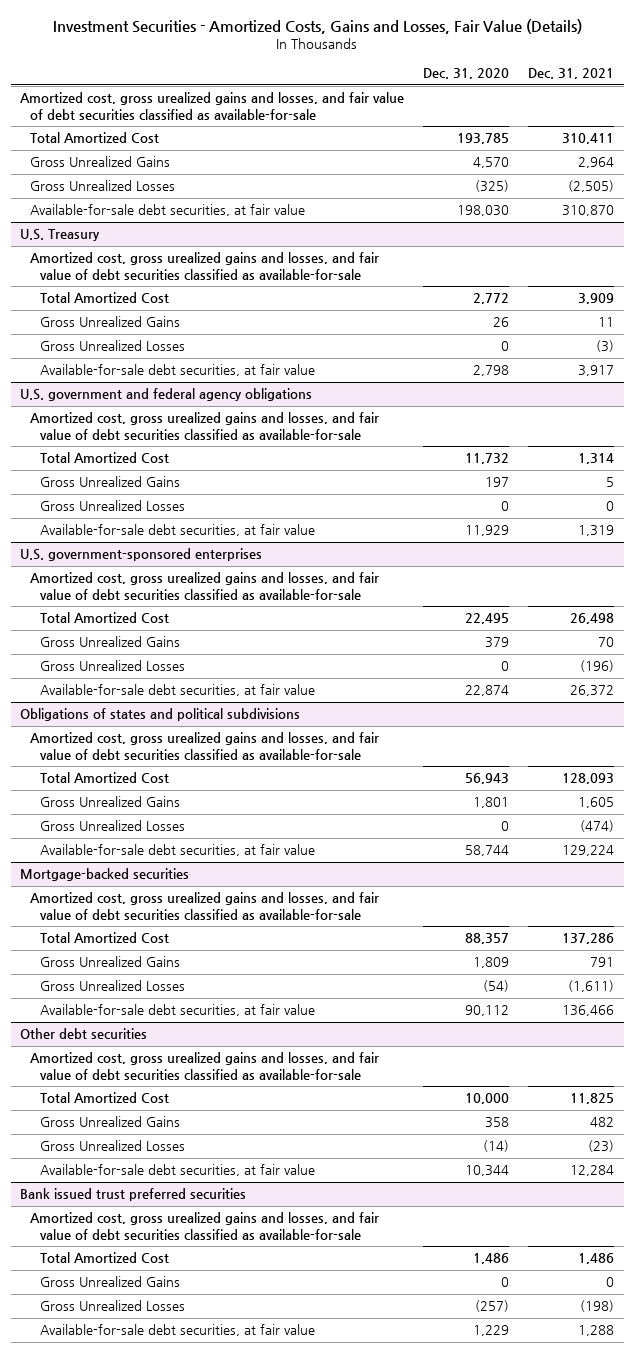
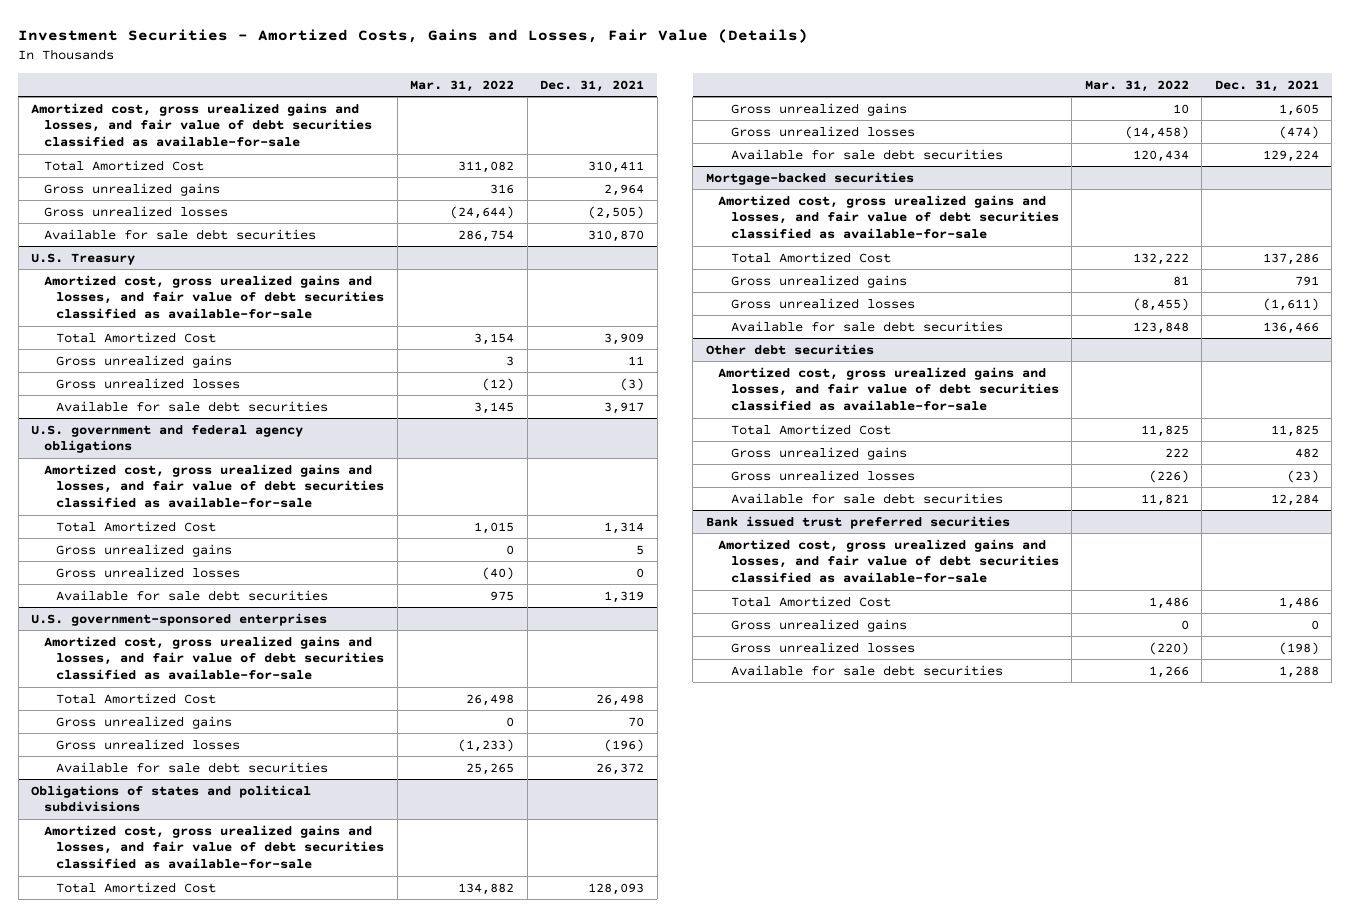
[423,68,510,80] Dec. 31, 2020 -> none
none -> [410,79,515,92] Mar. 31, 2022
[30,156,171,168] Gross Unrealized Gains -> [43,182,220,196] Gross unrealized gains
[30,180,176,192] Gross Unrealized Losses -> [43,205,228,217] Gross unrealized losses
[30,204,306,217] Available-for-sale debt securities, at fair value -> [43,228,316,240] Available for sale debt securities
[40,316,181,328] Gross Unrealized Gains -> [55,354,232,368] Gross unrealized gains
[40,340,186,352] Gross Unrealized Losses -> [55,377,240,389] Gross unrealized losses
[40,364,316,377] Available-for-sale debt securities, at fair value -> [55,400,328,412] Available for sale debt securities
[40,476,181,488] Gross Unrealized Gains -> [55,543,232,557] Gross unrealized gains
[40,500,186,512] Gross Unrealized Losses -> [55,566,240,578] Gross unrealized losses
[40,524,316,537] Available-for-sale debt securities, at fair value -> [55,589,328,601] Available for sale debt securities
[40,636,181,648] Gross Unrealized Gains -> [55,715,232,729] Gross unrealized gains
[40,660,186,672] Gross Unrealized Losses -> [55,738,240,750] Gross unrealized losses
[40,684,316,697] Available-for-sale debt securities, at fair value -> [55,761,328,773] Available for sale debt securities
[40,796,181,808] Gross Unrealized Gains -> [730,102,907,116] Gross unrealized gains
[40,820,186,832] Gross Unrealized Losses -> [730,125,915,137] Gross unrealized losses
[40,844,316,857] Available-for-sale debt securities, at fair value -> [730,148,1003,160] Available for sale debt securities
[40,956,181,968] Gross Unrealized Gains -> [730,274,907,288] Gross unrealized gains
[40,980,186,992] Gross Unrealized Losses -> [730,297,915,309] Gross unrealized losses
[40,1004,316,1017] Available-for-sale debt securities, at fair value -> [730,320,1003,332] Available for sale debt securities
[40,1116,181,1128] Gross Unrealized Gains -> [730,446,907,460] Gross unrealized gains
[40,1140,186,1152] Gross Unrealized Losses -> [730,469,915,481] Gross unrealized losses
[40,1164,316,1177] Available-for-sale debt securities, at fair value -> [730,492,1003,504] Available for sale debt securities
[40,1276,181,1288] Gross Unrealized Gains -> [730,618,907,632] Gross unrealized gains
[40,1300,186,1312] Gross Unrealized Losses -> [730,641,915,653] Gross unrealized losses
[40,1324,316,1337] Available-for-sale debt securities, at fair value -> [730,664,1003,676] Available for sale debt securities

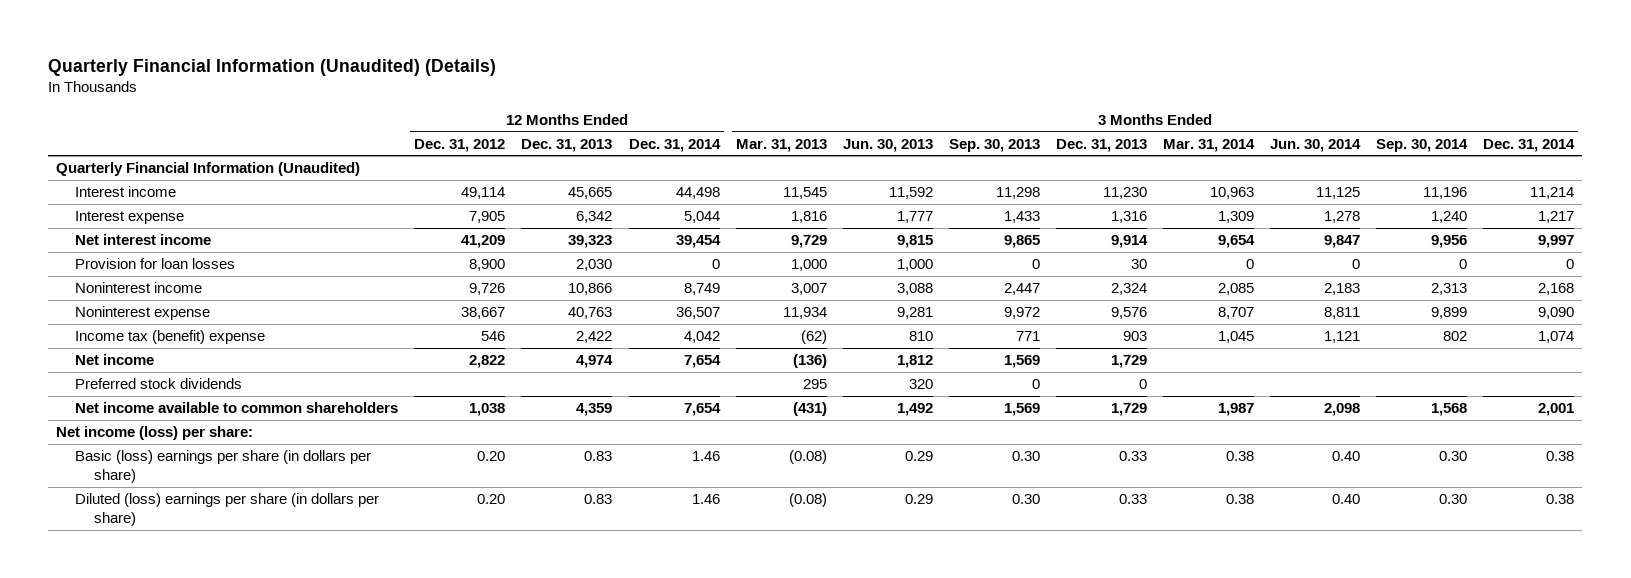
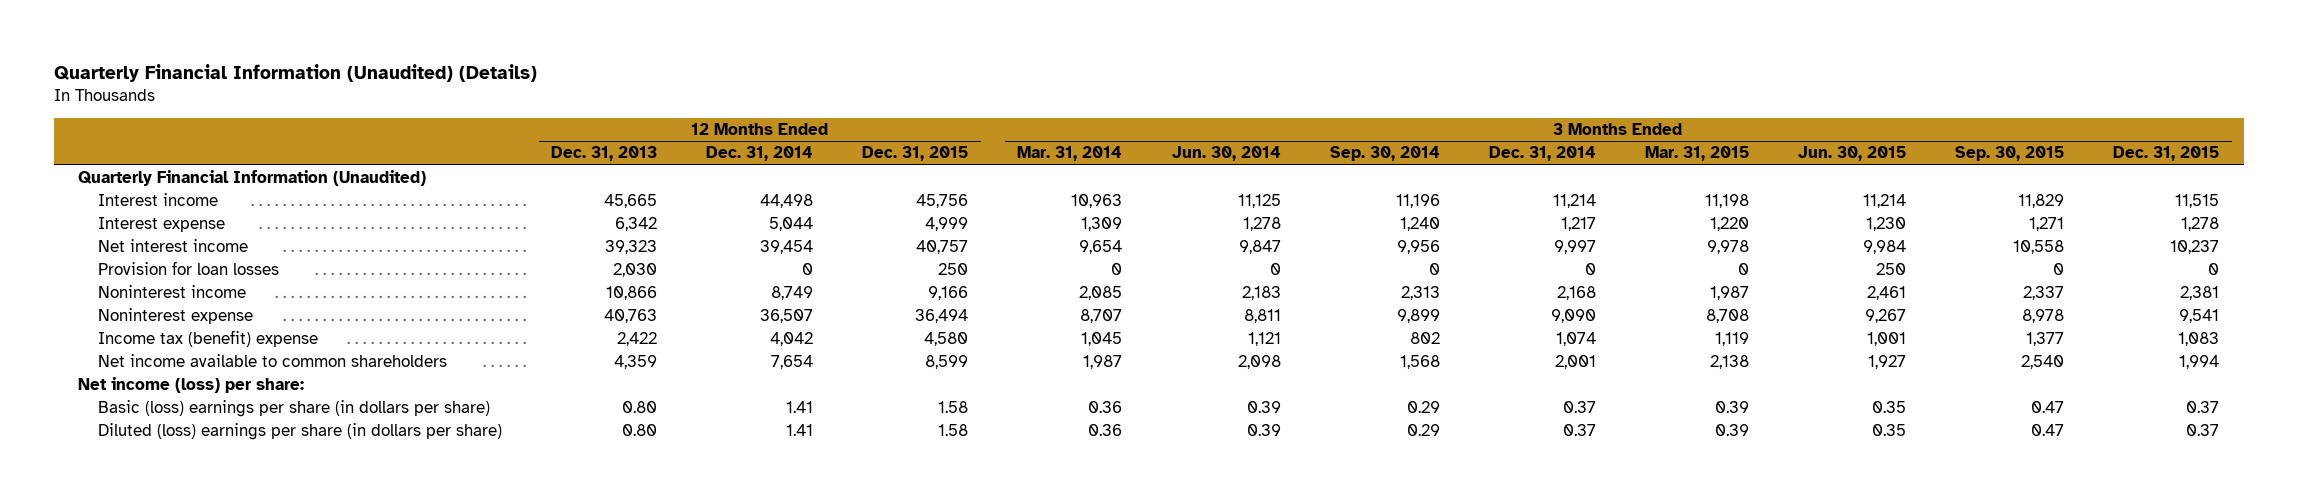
[414,138,506,152] Dec. 31, 2012 -> none
[735,138,827,152] Mar. 31, 2013 -> none
[842,138,933,152] Jun. 30, 2013 -> none
[948,138,1040,152] Sep. 30, 2013 -> none
[1055,138,1147,152] Dec. 31, 2013 -> none
none -> [862,146,969,162] Dec. 31, 2015
none -> [1644,146,1749,162] Mar. 31, 2015
none -> [1798,146,1907,162] Jun. 30, 2015
none -> [1955,146,2065,162] Sep. 30, 2015
none -> [2113,146,2220,162] Dec. 31, 2015
[75,354,155,366] Net income -> none
[75,378,243,390] Preferred stock dividends -> none
[584,451,613,462] 0.83 -> [622,401,658,414] 0.80
[691,451,720,462] 1.46 -> [786,401,814,414] 1.41
[1226,451,1255,462] 0.38 -> [1088,401,1123,414] 0.36
[1332,451,1361,462] 0.40 -> [1246,401,1281,414] 0.39
[1439,451,1468,462] 0.30 -> [1406,401,1440,414] 0.29
[1546,451,1575,462] 0.38 -> [1562,401,1596,414] 0.37
[584,494,613,505] 0.83 -> [622,424,658,437] 0.80
[691,494,720,505] 1.46 -> [786,424,814,437] 1.41
[1226,494,1255,505] 0.38 -> [1088,424,1123,437] 0.36
[1332,494,1361,505] 0.40 -> [1246,424,1281,437] 0.39
[1439,494,1468,505] 0.30 -> [1406,424,1440,437] 0.29
[1546,494,1575,505] 0.38 -> [1562,424,1596,437] 0.37

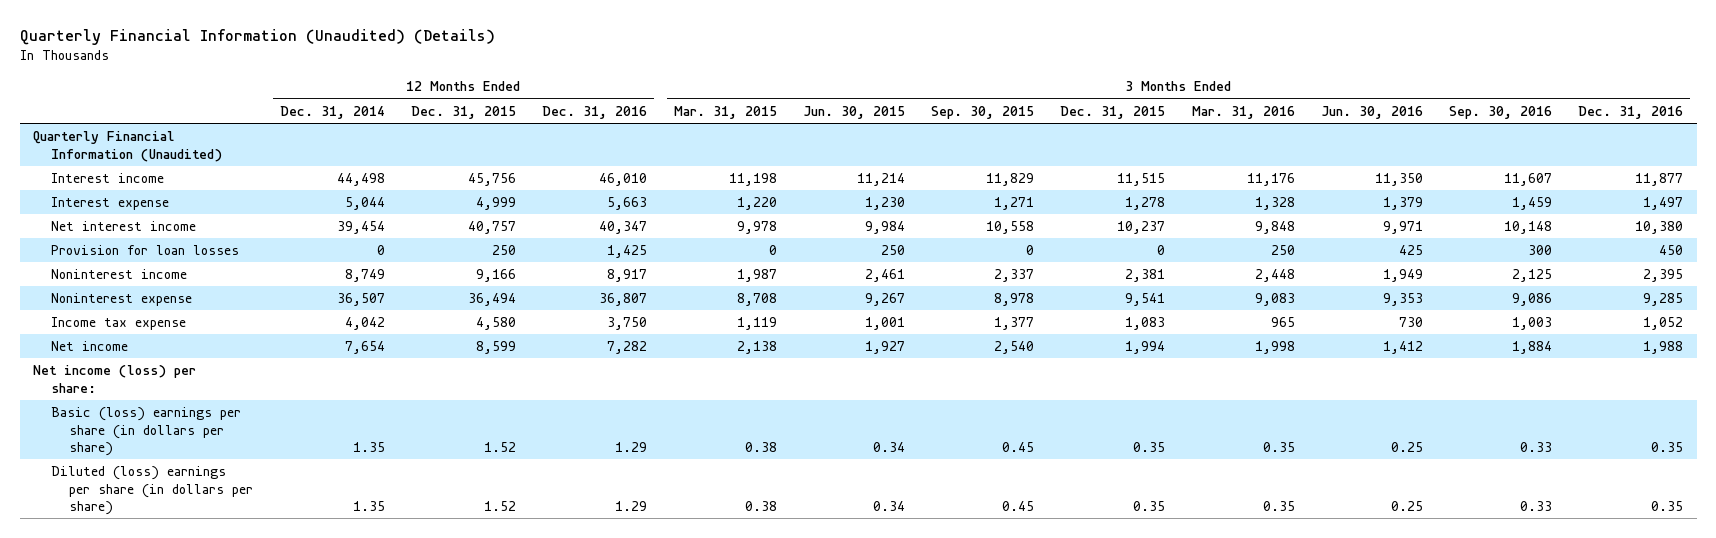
[551,146,658,162] Dec. 31, 2013 -> none
[1017,146,1123,162] Mar. 31, 2014 -> none
[1171,146,1281,162] Jun. 30, 2014 -> none
[1329,146,1440,162] Sep. 30, 2014 -> none
[1488,146,1596,162] Dec. 31, 2014 -> none
none -> [542,105,648,119] Dec. 31, 2016
none -> [1191,105,1295,119] Mar. 31, 2016
none -> [1320,105,1423,119] Jun. 30, 2016
none -> [1449,105,1553,119] Sep. 30, 2016
none -> [1578,105,1684,119] Dec. 31, 2016
[97,330,318,348] Income tax (benefit) expense -> [51,316,187,330] Income tax expense
[97,354,447,368] Net income available to common shareholders -> [51,340,129,351] Net income
[786,401,814,414] 1.41 -> [352,442,385,453] 1.35
[938,401,969,414] 1.58 -> [483,442,516,453] 1.52
[1714,401,1749,414] 0.39 -> [744,442,777,453] 0.38
[1872,401,1907,414] 0.35 -> [872,442,905,453] 0.34
[2031,401,2065,414] 0.47 -> [1002,442,1035,453] 0.45
[2186,401,2220,414] 0.37 -> [1133,442,1166,453] 0.35
[786,424,814,437] 1.41 -> [352,501,385,512] 1.35
[938,424,969,437] 1.58 -> [483,501,516,512] 1.52
[1714,424,1749,437] 0.39 -> [744,501,777,512] 0.38
[1872,424,1907,437] 0.35 -> [872,501,905,512] 0.34
[2031,424,2065,437] 0.47 -> [1002,501,1035,512] 0.45
[2186,424,2220,437] 0.37 -> [1133,501,1166,512] 0.35

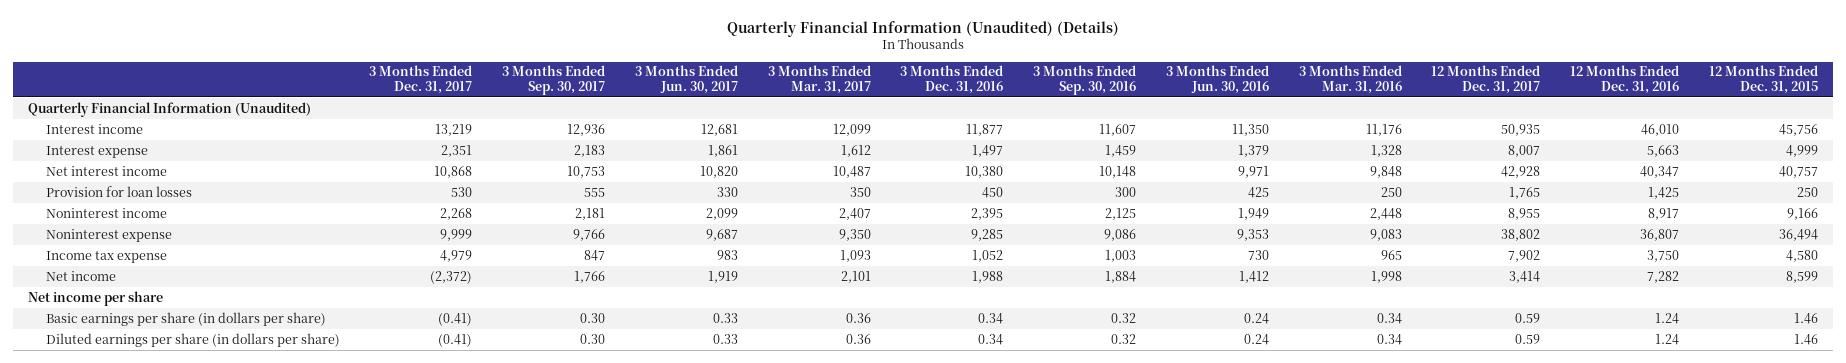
[279,105,385,119] Dec. 31, 2014 -> none
[673,105,777,119] Mar. 31, 2015 -> none
[802,105,905,119] Jun. 30, 2015 -> none
[931,105,1035,119] Sep. 30, 2015 -> none
[1060,105,1166,119] Dec. 31, 2015 -> none
none -> [369,65,473,94] 3 Months Ended Dec. 31, 2017
none -> [502,65,606,95] 3 Months Ended Sep. 30, 2017
none -> [634,65,738,94] 3 Months Ended Jun. 30, 2017
none -> [767,65,871,94] 3 Months Ended Mar. 31, 2017
none -> [1431,65,1541,94] 12 Months Ended Dec. 31, 2017
[32,364,196,393] Net income (loss) per share: -> [28,290,164,306] Net income per share
[51,406,242,457] Basic (loss) earnings per share (in dollars per share) -> [45,311,326,326] Basic earnings per share (in dollars per share)
[483,442,516,453] 1.52 -> [1793,312,1818,324] 1.46
[615,442,648,453] 1.29 -> [1655,312,1680,324] 1.24
[1262,442,1295,453] 0.35 -> [1376,312,1402,324] 0.34
[1390,442,1423,453] 0.25 -> [1243,312,1269,324] 0.24
[1520,442,1553,453] 0.33 -> [1111,312,1137,323] 0.32
[1651,442,1684,453] 0.35 -> [978,312,1004,324] 0.34
[51,465,254,516] Diluted (loss) earnings per share (in dollars per share) -> [45,332,340,347] Diluted earnings per share (in dollars per share)
[483,501,516,512] 1.52 -> [1793,333,1818,345] 1.46
[615,501,648,512] 1.29 -> [1655,333,1680,345] 1.24
[1262,501,1295,512] 0.35 -> [1376,333,1402,345] 0.34
[1390,501,1423,512] 0.25 -> [1243,333,1269,345] 0.24
[1520,501,1553,512] 0.33 -> [1111,333,1137,344] 0.32
[1651,501,1684,512] 0.35 -> [978,333,1004,345] 0.34

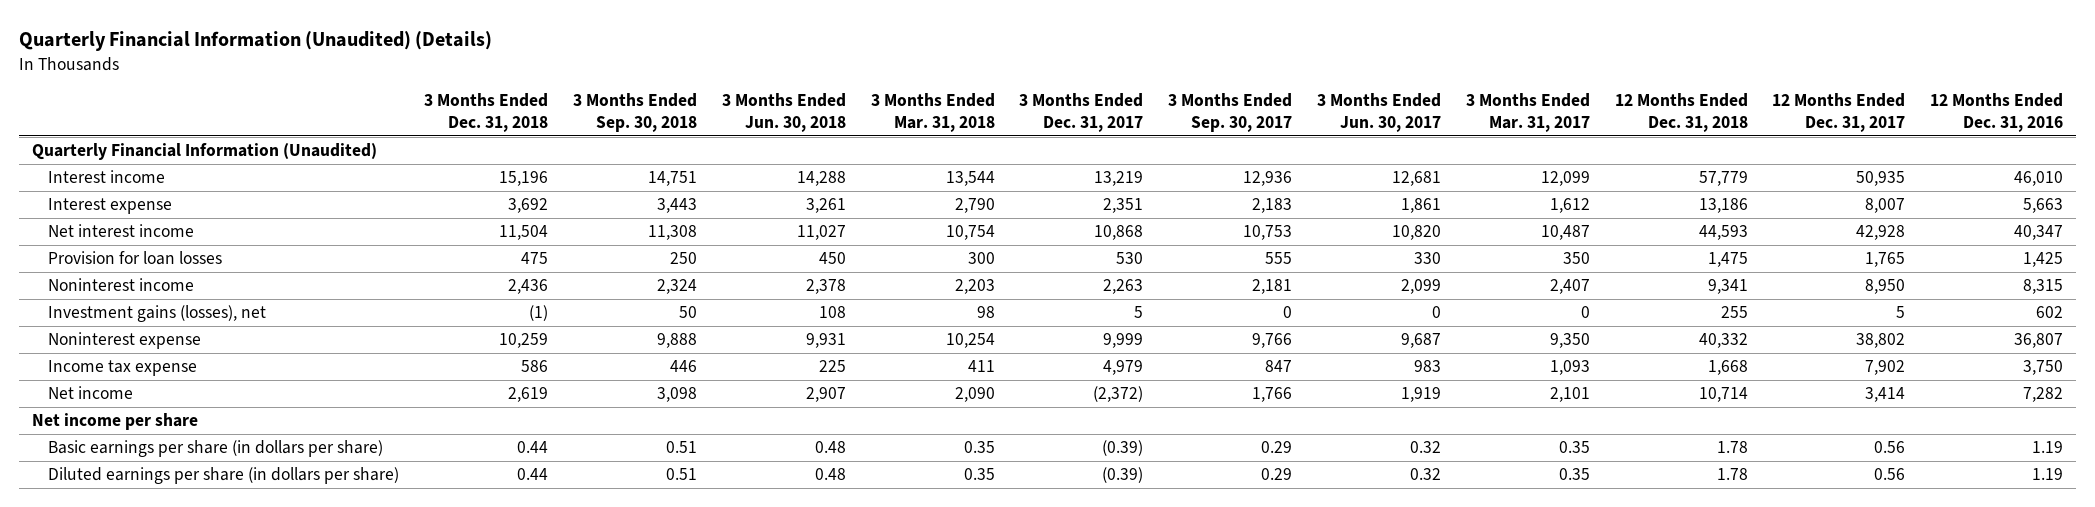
[900,65,1004,94] 3 Months Ended Dec. 31, 2016 -> none
[1033,65,1137,95] 3 Months Ended Sep. 30, 2016 -> none
[1165,65,1269,94] 3 Months Ended Jun. 30, 2016 -> none
[1298,65,1402,94] 3 Months Ended Mar. 31, 2016 -> none
[1708,65,1818,94] 12 Months Ended Dec. 31, 2015 -> none
none -> [424,93,549,133] 3 Months Ended Dec. 31, 2018
none -> [572,93,697,133] 3 Months Ended Sep. 30, 2018
none -> [721,93,846,133] 3 Months Ended Jun. 30, 2018
none -> [870,93,995,133] 3 Months Ended Mar. 31, 2018
none -> [1614,93,1748,133] 12 Months Ended Dec. 31, 2018
[440,207,473,220] 2,268 -> [1103,279,1144,295] 2,263
[1508,207,1541,220] 8,955 -> [1865,279,1906,295] 8,950
[1648,207,1680,220] 8,917 -> [2023,279,2064,295] 8,315
none -> [48,305,267,323] Investment gains (losses), net
[438,312,473,326] (0.41) -> [1102,440,1144,457] (0.39)
[580,312,606,323] 0.30 -> [1261,441,1293,454] 0.29
[712,312,738,323] 0.33 -> [1409,441,1441,454] 0.32
[845,312,871,323] 0.36 -> [1558,441,1590,454] 0.35
[1515,312,1541,323] 0.59 -> [1874,441,1906,454] 0.56
[1655,312,1680,324] 1.24 -> [2032,441,2064,454] 1.19
[438,333,473,347] (0.41) -> [1102,467,1144,484] (0.39)
[580,333,606,344] 0.30 -> [1261,468,1293,481] 0.29
[712,333,738,344] 0.33 -> [1409,468,1441,481] 0.32
[845,333,871,344] 0.36 -> [1558,468,1590,481] 0.35
[1515,333,1541,344] 0.59 -> [1874,468,1906,481] 0.56
[1655,333,1680,345] 1.24 -> [2032,468,2064,481] 1.19

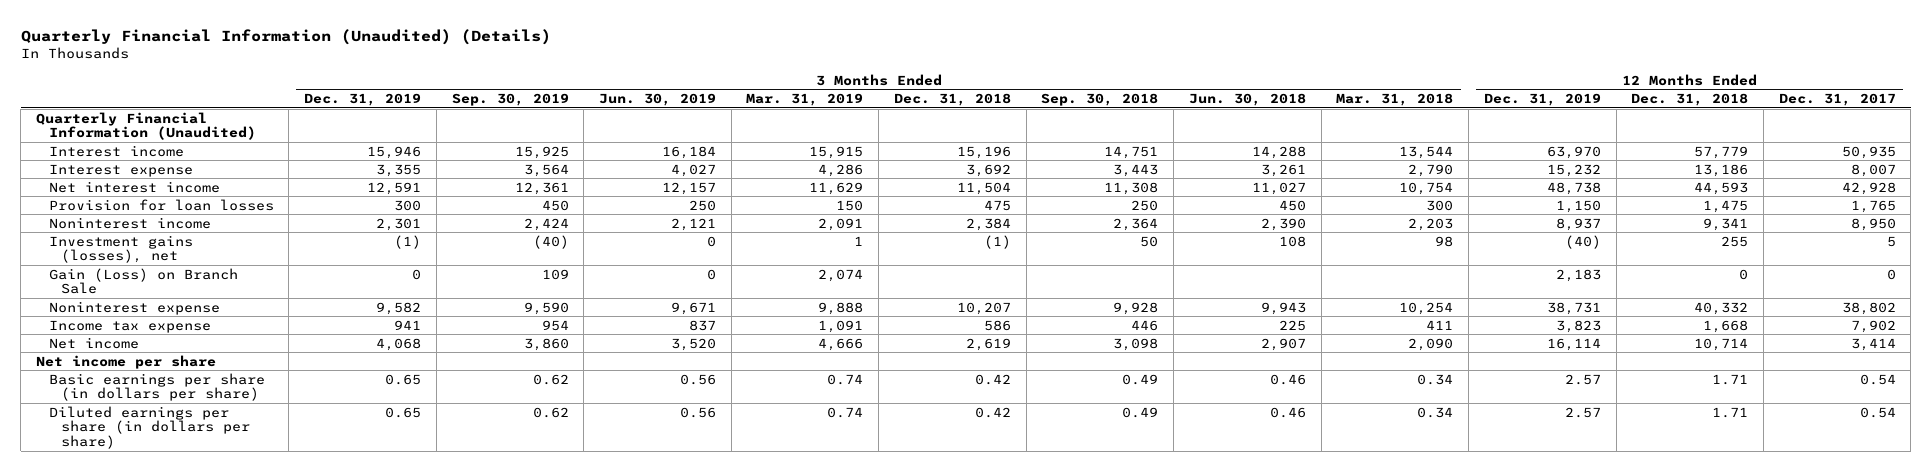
[1019,93,1144,133] 3 Months Ended Dec. 31, 2017 -> none
[1168,93,1293,133] 3 Months Ended Sep. 30, 2017 -> none
[1316,93,1441,133] 3 Months Ended Jun. 30, 2017 -> none
[1465,93,1590,133] 3 Months Ended Mar. 31, 2017 -> none
[1930,93,2064,133] 12 Months Ended Dec. 31, 2016 -> none
none -> [304,92,422,106] Dec. 31, 2019
none -> [451,92,569,106] Sep. 30, 2019
none -> [599,92,717,106] Jun. 30, 2019
none -> [746,92,864,106] Mar. 31, 2019
none -> [1483,92,1601,106] Dec. 31, 2019
[508,279,549,295] 2,436 -> [965,217,1011,231] 2,384
[656,279,697,295] 2,324 -> [1113,217,1159,231] 2,364
[805,279,846,295] 2,378 -> [1260,217,1306,231] 2,390
none -> [48,267,238,295] Gain (Loss) on Branch Sale
[499,333,549,349] 10,259 -> [956,301,1011,315] 10,207
[656,333,697,349] 9,888 -> [1113,301,1159,315] 9,928
[805,333,846,349] 9,931 -> [1260,301,1306,315] 9,943
[517,441,549,454] 0.44 -> [974,373,1011,385] 0.42
[665,441,697,454] 0.51 -> [1122,373,1159,385] 0.49
[814,441,846,454] 0.48 -> [1269,373,1306,385] 0.46
[963,441,995,454] 0.35 -> [1417,373,1454,385] 0.34
[1716,441,1748,454] 1.78 -> [1712,373,1749,385] 1.71
[1874,441,1906,454] 0.56 -> [1859,373,1896,385] 0.54
[517,468,549,481] 0.44 -> [974,406,1011,418] 0.42
[665,468,697,481] 0.51 -> [1122,406,1159,418] 0.49
[814,468,846,481] 0.48 -> [1269,406,1306,418] 0.46
[963,468,995,481] 0.35 -> [1417,406,1454,418] 0.34
[1716,468,1748,481] 1.78 -> [1712,406,1749,418] 1.71
[1874,468,1906,481] 0.56 -> [1859,406,1896,418] 0.54

